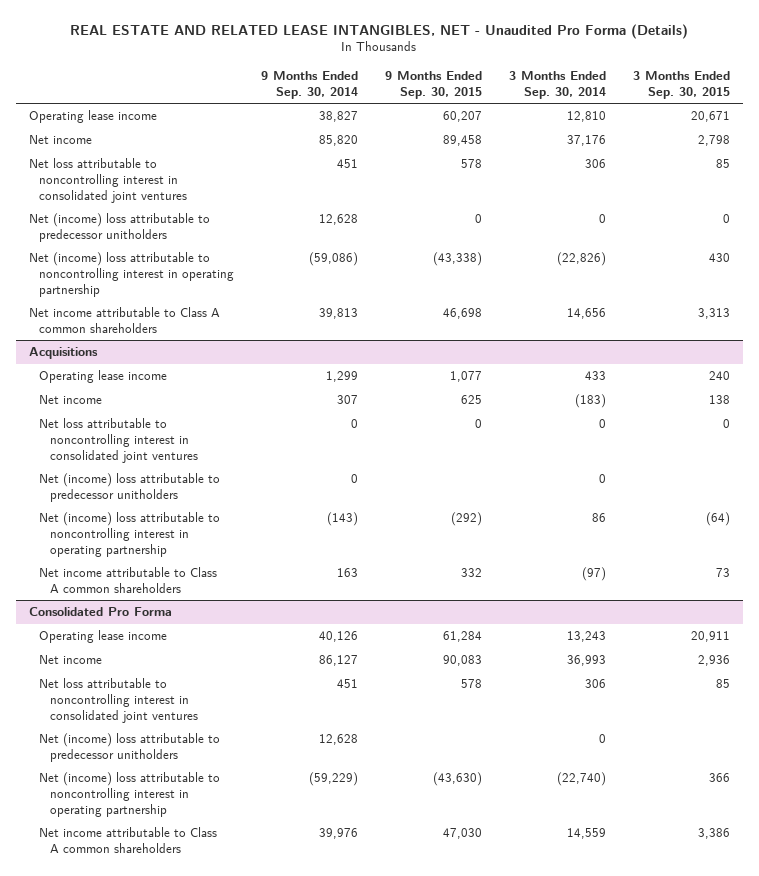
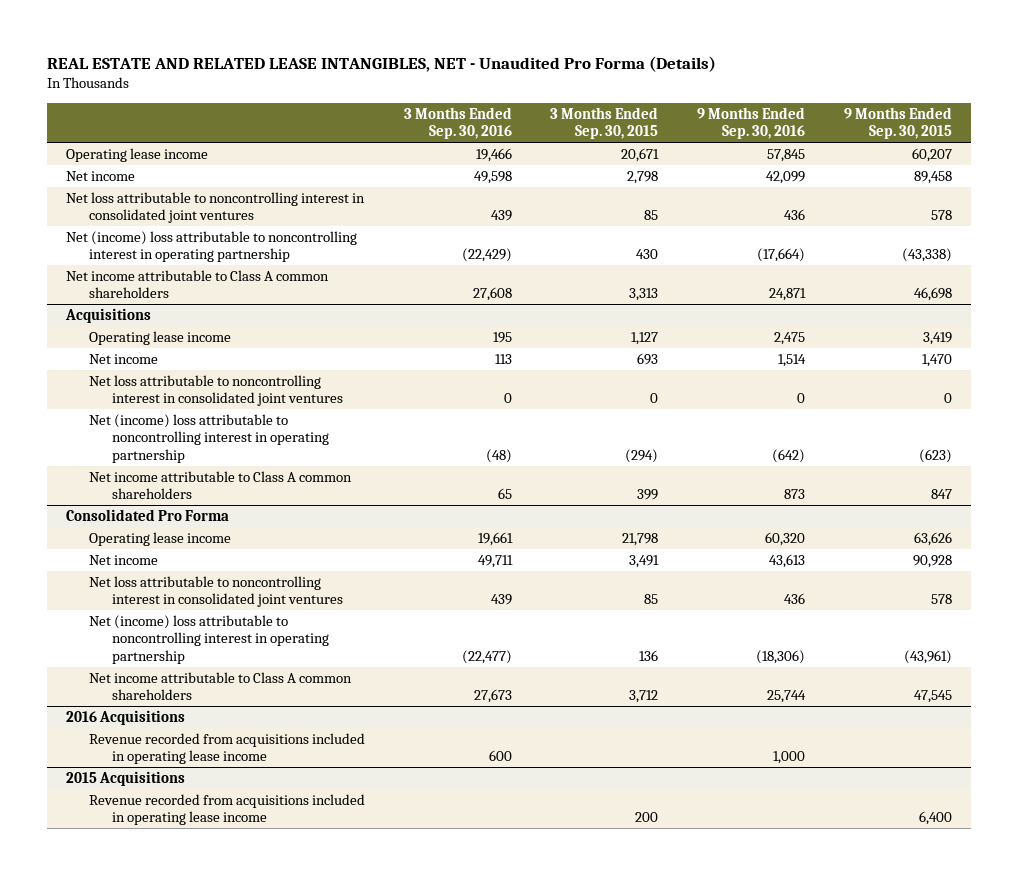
[261,70,359,99] 9 Months Ended Sep. 30, 2014 -> none
[508,70,606,99] 3 Months Ended Sep. 30, 2014 -> none
none -> [403,106,512,140] 3 Months Ended Sep. 30, 2016
none -> [697,106,806,140] 9 Months Ended Sep. 30, 2016
[29,213,211,242] Net (income) loss attributable to predecessor unitholders -> none
[450,371,483,383] 1,077 -> [922,331,952,345] 3,419
[708,371,730,381] 240 -> [631,331,659,345] 1,127
[461,395,483,405] 625 -> [921,353,952,367] 1,470
[708,395,730,405] 138 -> [637,352,659,365] 693
[39,473,221,502] Net (income) loss attributable to predecessor unitholders -> none
[451,512,483,527] (292) -> [918,448,952,463] (623)
[705,512,730,527] (64) -> [625,448,659,463] (294)
[461,568,483,578] 332 -> [930,489,952,500] 847
[715,568,730,578] 73 -> [637,489,659,501] 399
[443,631,483,643] 61,284 -> [913,531,952,546] 63,626
[690,631,730,643] 20,911 -> [622,532,659,546] 21,798
[443,655,483,667] 90,083 -> [912,554,952,568] 90,928
[697,655,730,667] 2,936 -> [629,554,660,568] 3,491
[39,733,221,762] Net (income) loss attributable to predecessor unitholders -> none
[433,772,483,787] (43,630) -> [903,649,952,664] (43,961)
[708,773,730,783] 366 -> [639,649,659,661] 136
[443,828,483,840] 47,030 -> [913,690,952,704] 47,545
[697,828,730,840] 3,386 -> [629,690,659,704] 3,712
none -> [65,709,185,725] 2016 Acquisitions
none -> [88,732,365,765] Revenue recorded from acquisitions included in operating lease income
none -> [65,770,185,786] 2015 Acquisitions
none -> [88,793,365,826] Revenue recorded from acquisitions included in operating lease income

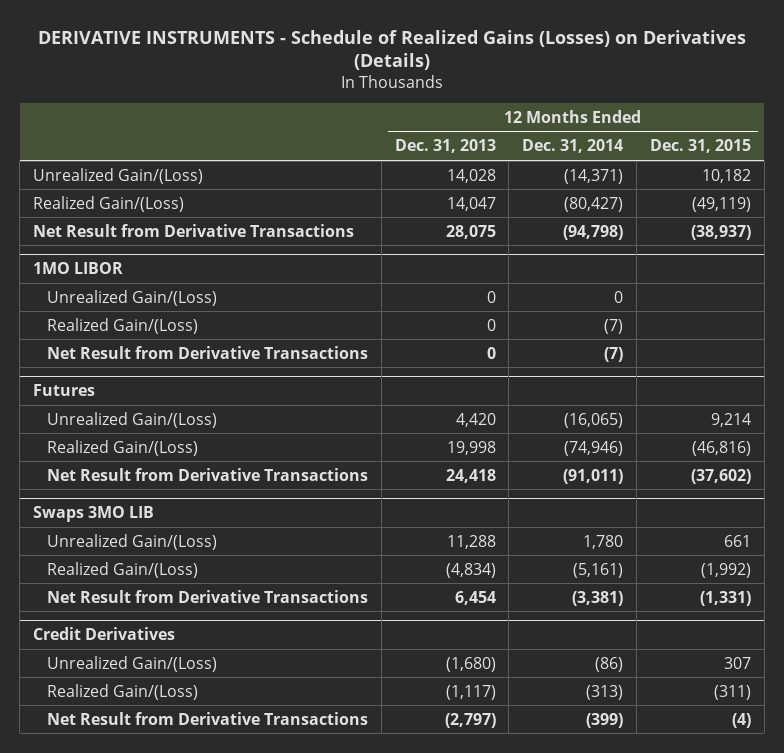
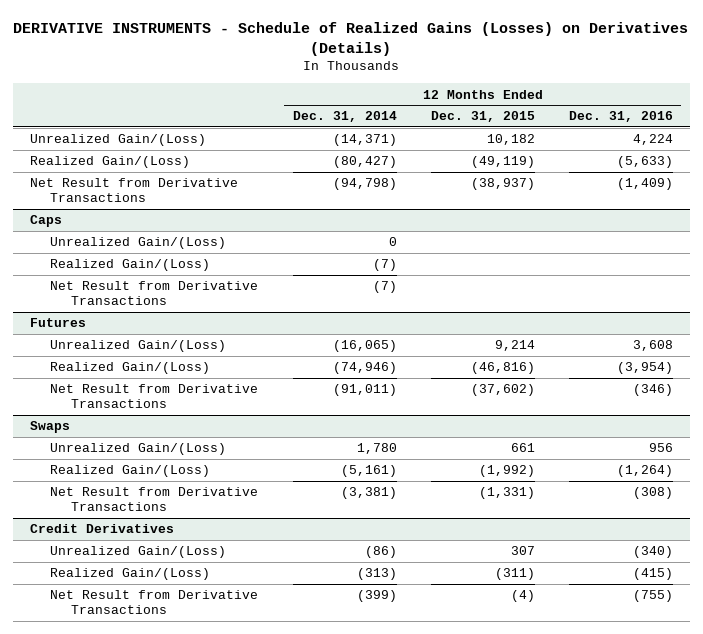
[394,139,496,154] Dec. 31, 2013 -> none
none -> [568,111,673,123] Dec. 31, 2016
[33,262,124,275] 1MO LIBOR -> [29,215,62,228] Caps
[33,506,155,523] Swaps 3MO LIB -> [29,421,70,434] Swaps

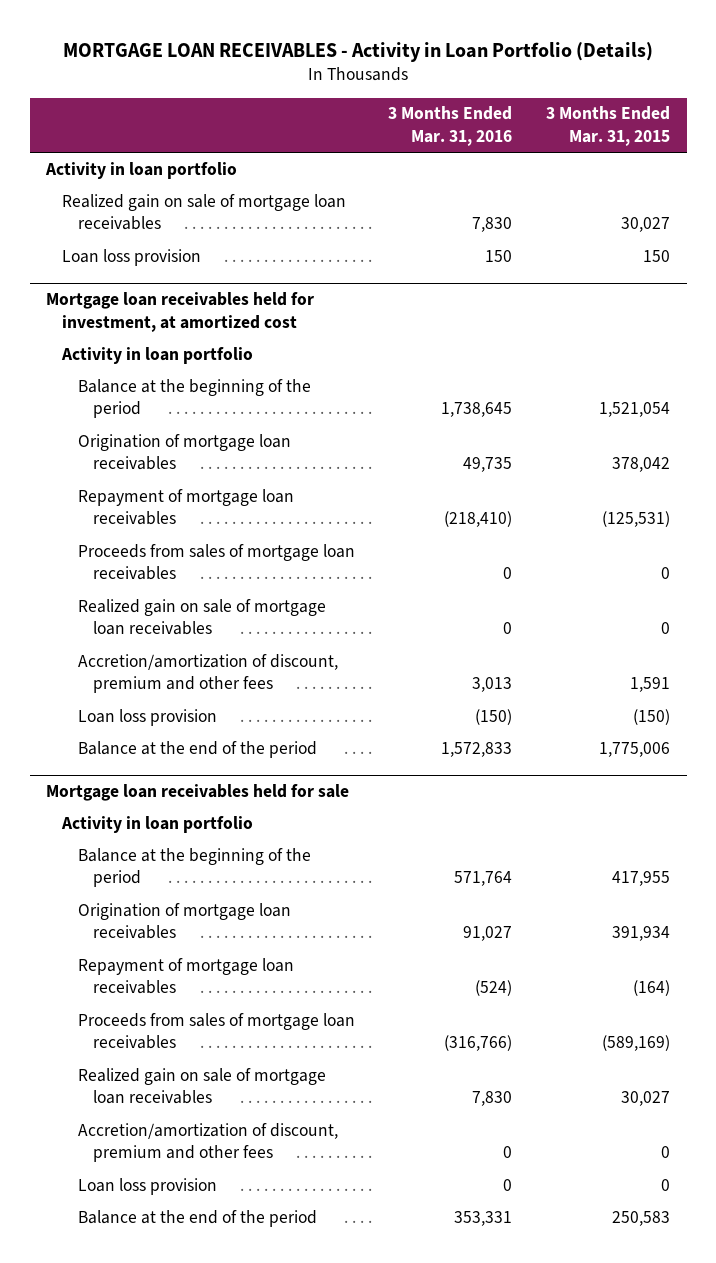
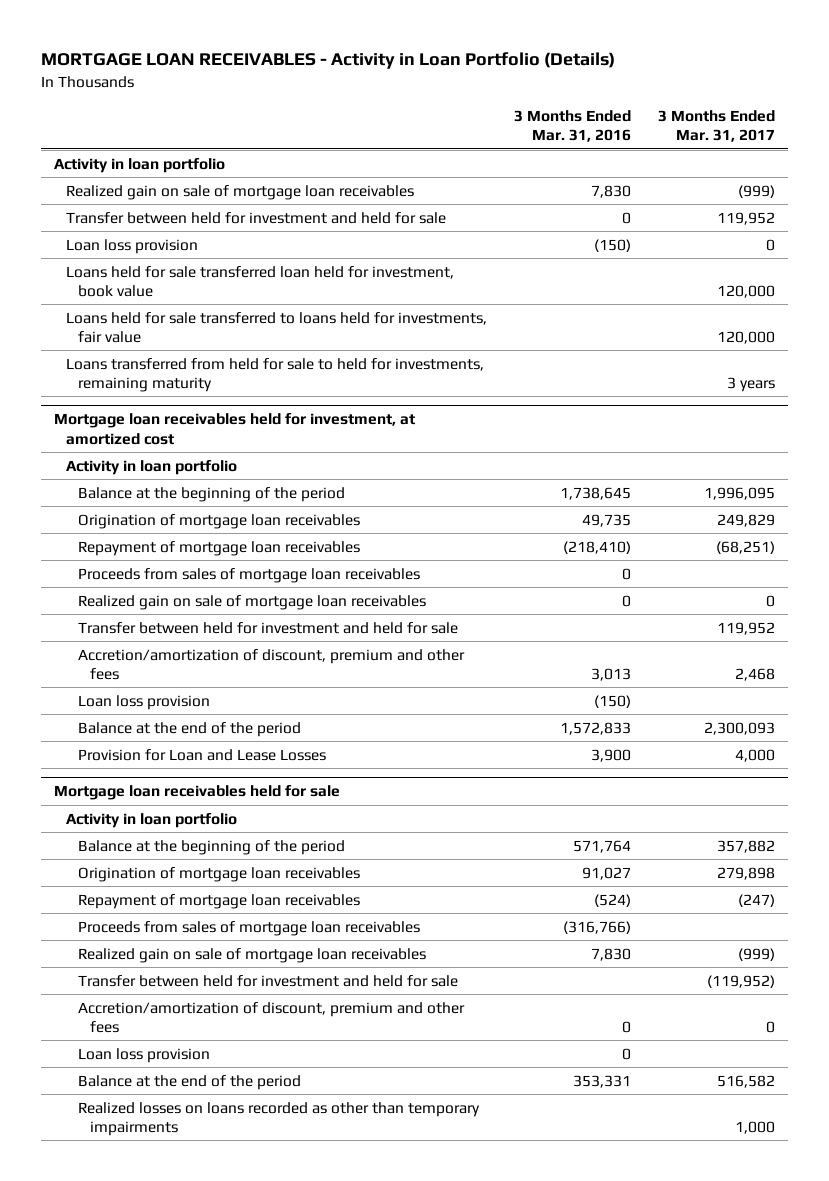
[545,106,670,147] 3 Months Ended Mar. 31, 2015 -> none
none -> [657,109,775,143] 3 Months Ended Mar. 31, 2017
none -> [66,211,447,224] Transfer between held for investment and held for sale
[485,249,513,262] 150 -> [594,238,632,252] (150)
none -> [66,265,455,298] Loans held for sale transferred loan held for investment, book value
none -> [66,311,488,344] Loans held for sale transferred to loans held for investments, fair value
none -> [66,357,485,393] Loans transferred from held for sale to held for investments, remaining maturity
none -> [78,621,459,634] Transfer between held for investment and held for sale
none -> [78,748,327,761] Provision for Loan and Lease Losses
none -> [78,974,459,987] Transfer between held for investment and held for sale
none -> [78,1101,481,1137] Realized losses on loans recorded as other than temporary impairments

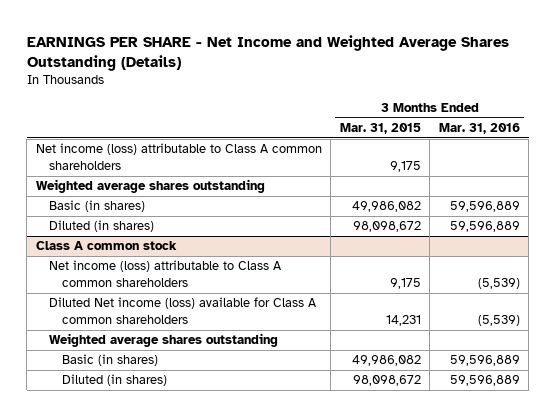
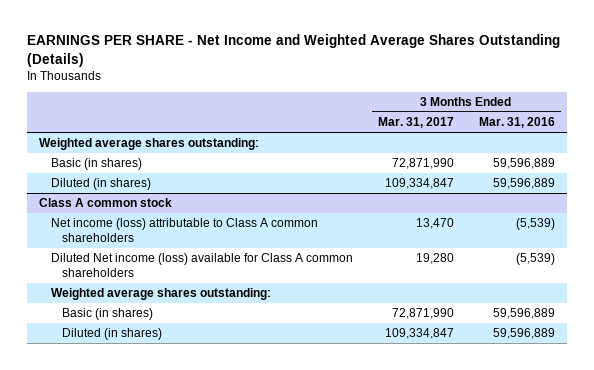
[339,122,421,134] Mar. 31, 2015 -> none
none -> [377,117,454,129] Mar. 31, 2017
[35,143,322,170] Net income (loss) attributable to Class A common shareholders -> none
[35,179,265,194] Weighted average shares outstanding -> [39,138,260,151] Weighted average shares outstanding:
[48,333,278,348] Weighted average shares outstanding -> [50,288,271,301] Weighted average shares outstanding:

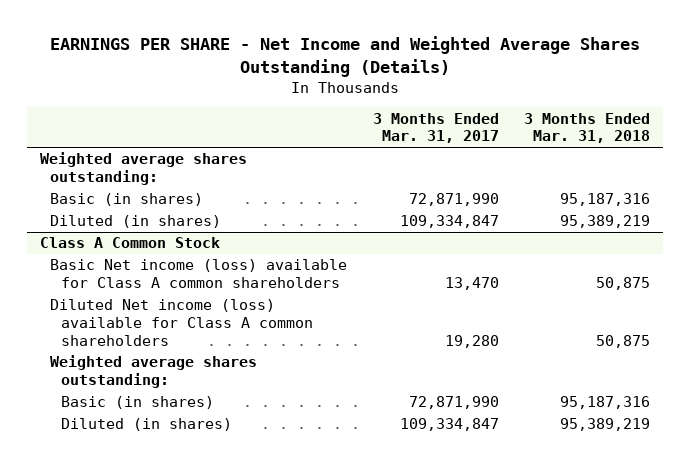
[478,117,555,129] Mar. 31, 2016 -> none
none -> [523,112,650,144] 3 Months Ended Mar. 31, 2018
[39,198,173,208] Class A common stock -> [39,237,220,249] Class A Common Stock
[50,218,318,242] Net income (loss) attributable to Class A common shareholders -> [50,259,348,289] Basic Net income (loss) available for Class A common shareholders

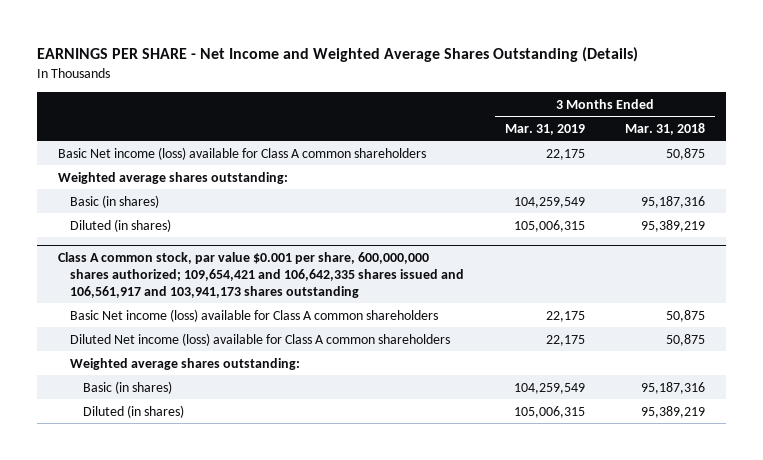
[372,112,499,144] 3 Months Ended Mar. 31, 2017 -> none
none -> [504,123,585,135] Mar. 31, 2019
none -> [57,146,426,160] Basic Net income (loss) available for Class A common shareholders
[39,237,220,249] Class A Common Stock -> [57,252,465,298] Class A common stock, par value $0.001 per share, 600,000,000 shares authorized; 109,654,421 and 106,642,335 shares issued and 106,561,917 and 103,941,173 shares outstanding

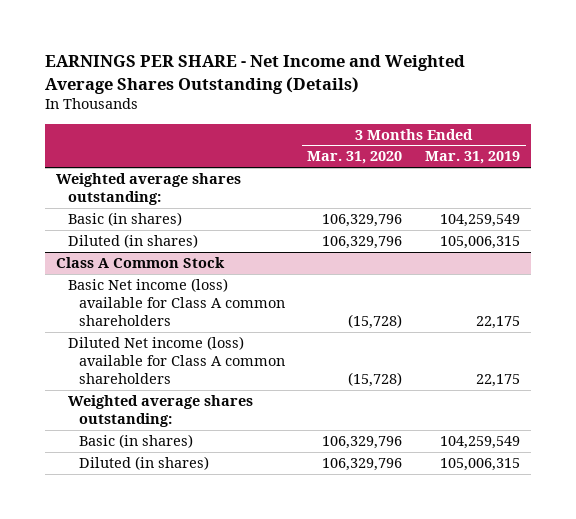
[625,122,706,135] Mar. 31, 2018 -> none
none -> [307,151,403,165] Mar. 31, 2020
[57,146,426,160] Basic Net income (loss) available for Class A common shareholders -> none
[57,252,465,298] Class A common stock, par value $0.001 per share, 600,000,000 shares authorized; 109,654,421 and 106,642,335 shares issued and 106,561,917 and 103,941,173 shares outstanding -> [56,257,226,269] Class A Common Stock

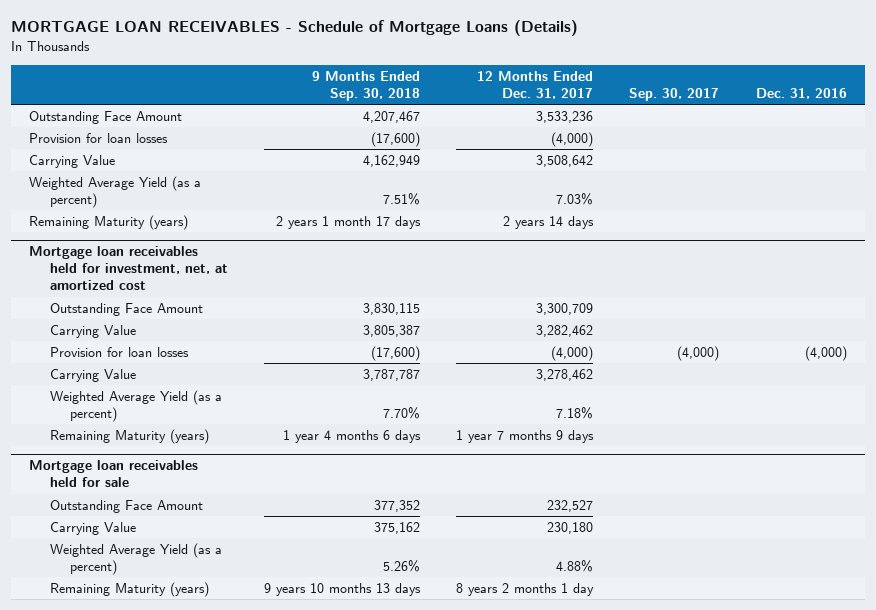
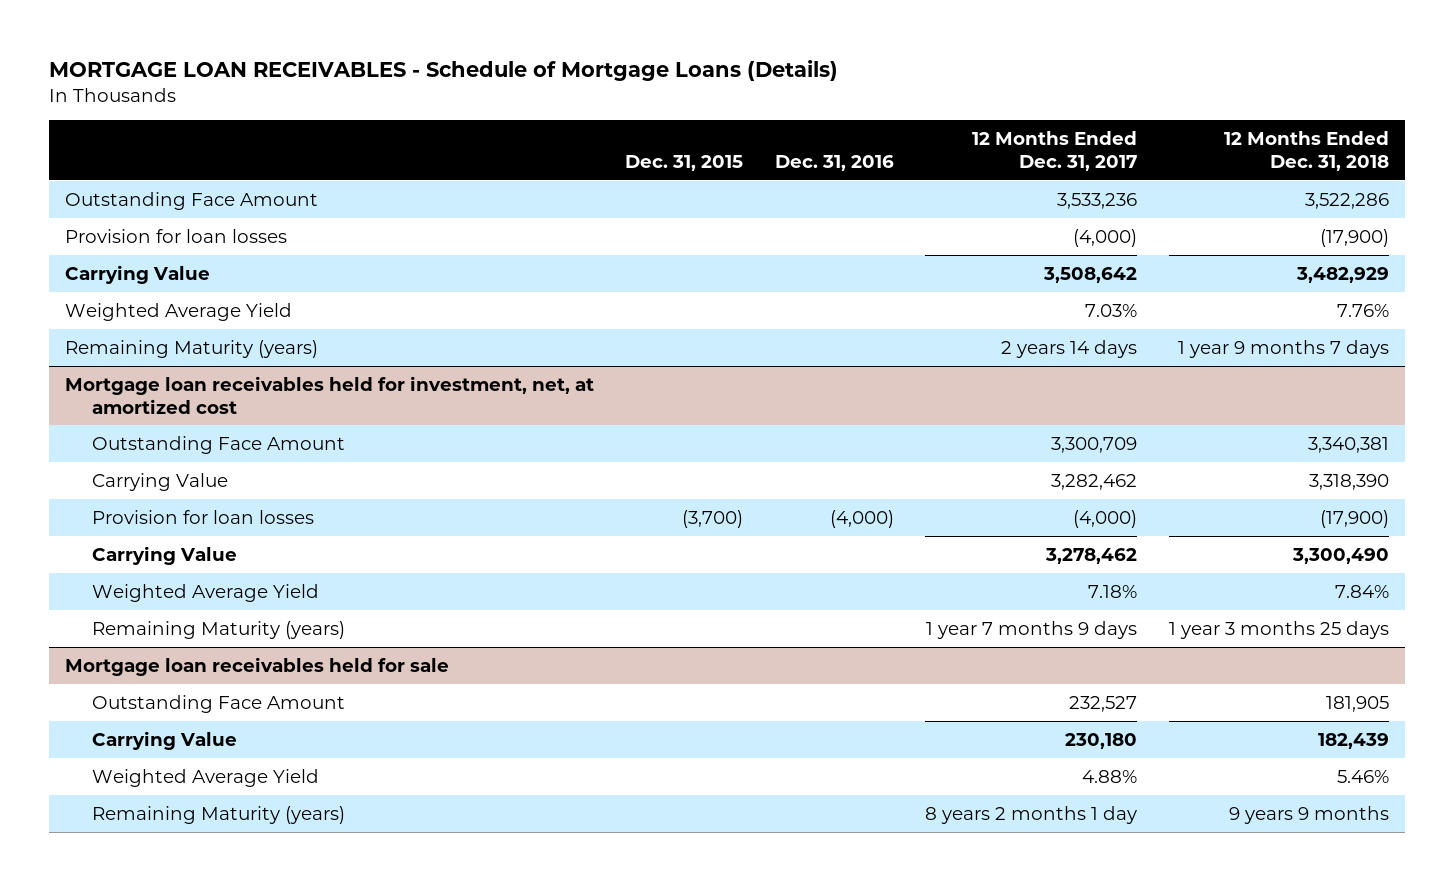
[311,70,420,101] 9 Months Ended Sep. 30, 2018 -> none
[629,87,720,101] Sep. 30, 2017 -> none
none -> [625,154,744,171] Dec. 31, 2015
none -> [1223,130,1389,171] 12 Months Ended Dec. 31, 2018
[29,175,202,208] Weighted Average Yield (as a percent) -> [64,302,292,321] Weighted Average Yield
[49,389,222,422] Weighted Average Yield (as a percent) -> [92,583,320,602] Weighted Average Yield
[49,542,222,575] Weighted Average Yield (as a percent) -> [92,768,320,787] Weighted Average Yield

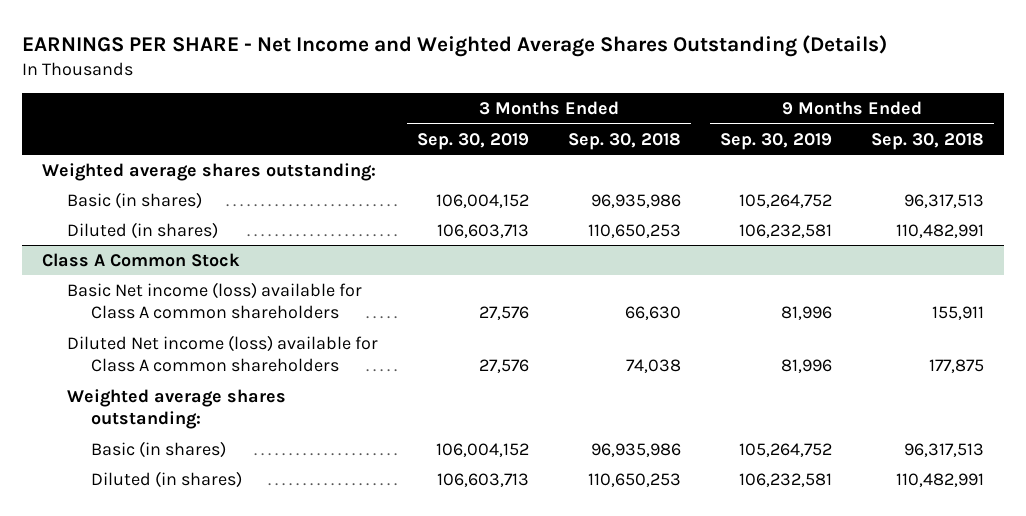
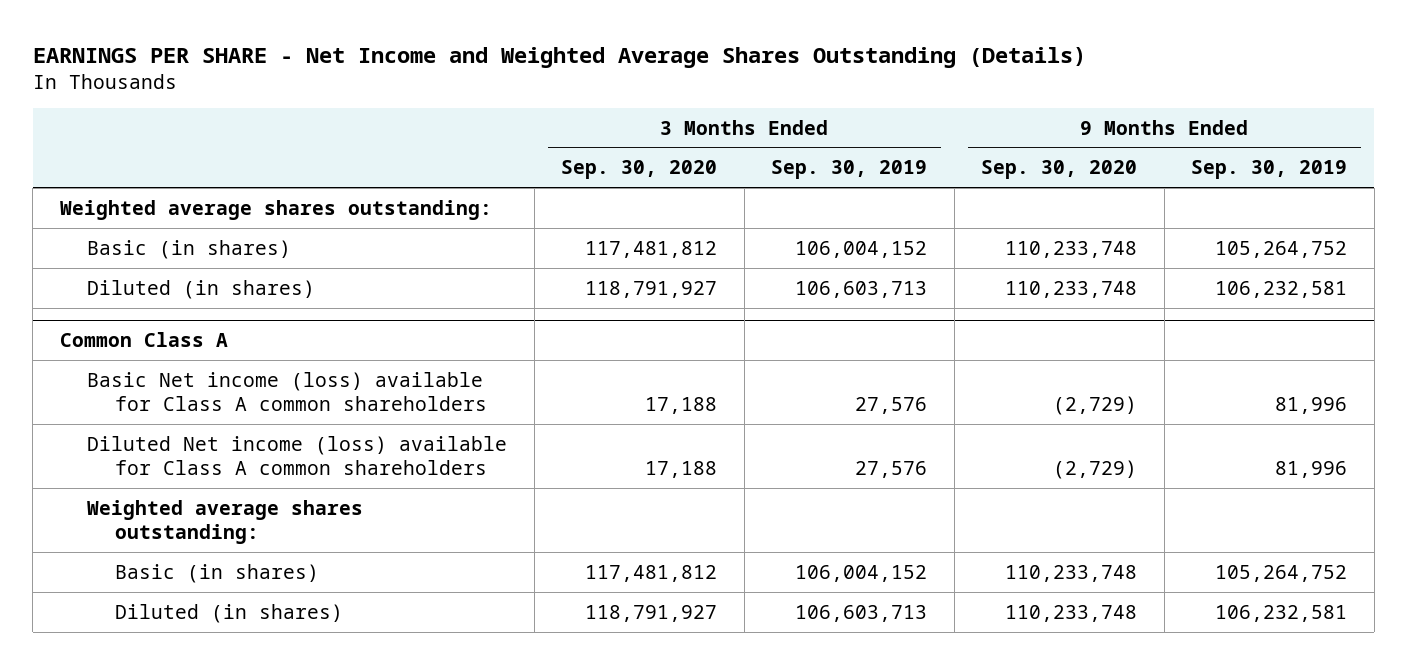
[567,132,681,150] Sep. 30, 2018 -> none
[870,132,984,150] Sep. 30, 2018 -> none
none -> [561,160,718,180] Sep. 30, 2020
none -> [981,160,1138,180] Sep. 30, 2020
[41,252,240,267] Class A Common Stock -> [59,331,228,347] Common Class A

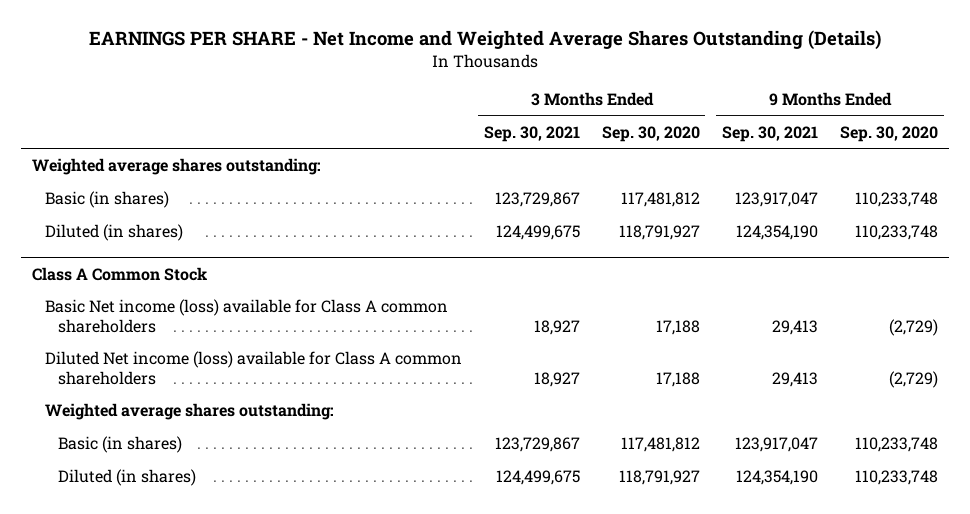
[771,160,928,180] Sep. 30, 2019 -> none
[1191,160,1348,180] Sep. 30, 2019 -> none
none -> [483,125,580,142] Sep. 30, 2021
none -> [721,125,818,142] Sep. 30, 2021
[59,331,228,347] Common Class A -> [31,266,207,281] Class A Common Stock

